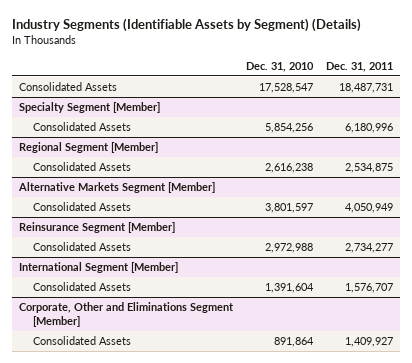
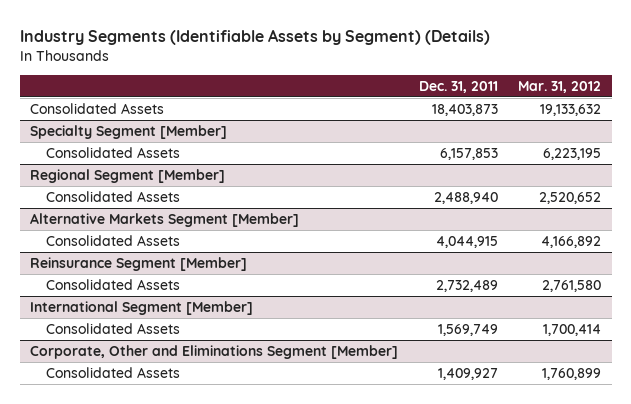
[245,61,314,72] Dec. 31, 2010 -> none
none -> [518,80,602,93] Mar. 31, 2012
[339,83,394,94] 18,487,731 -> [431,103,498,116] 18,403,873
[345,123,394,134] 6,180,996 -> [439,147,498,160] 6,157,853
[345,163,394,174] 2,534,875 -> [433,191,498,204] 2,488,940
[345,203,394,214] 4,050,949 -> [435,235,498,248] 4,044,915
[345,243,394,254] 2,734,277 -> [435,279,498,292] 2,732,489
[345,283,394,294] 1,576,707 -> [437,323,498,336] 1,569,749

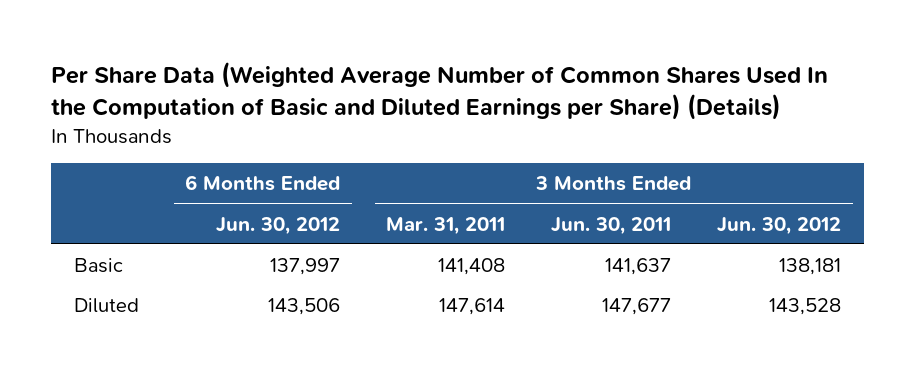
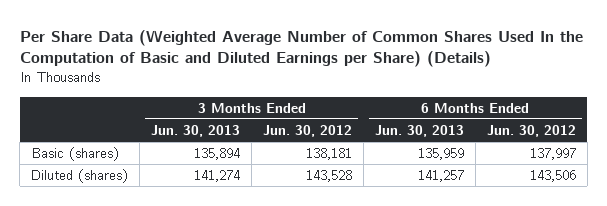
[386,216,506,235] Mar. 31, 2011 -> none
[551,216,672,235] Jun. 30, 2011 -> none
none -> [151,124,241,137] Jun. 30, 2013
none -> [374,124,464,137] Jun. 30, 2013
[74,258,124,274] Basic -> [31,147,120,162] Basic (shares)
[74,298,140,314] Diluted -> [31,169,129,184] Diluted (shares)

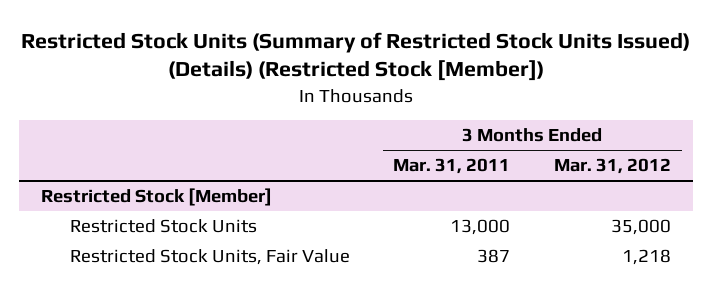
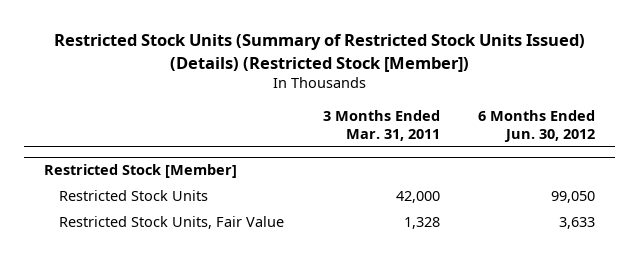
[554,158,672,175] Mar. 31, 2012 -> none
none -> [478,109,596,142] 6 Months Ended Jun. 30, 2012
[450,219,511,236] 13,000 -> [395,191,440,204] 42,000
[477,249,511,264] 387 -> [403,217,440,230] 1,328

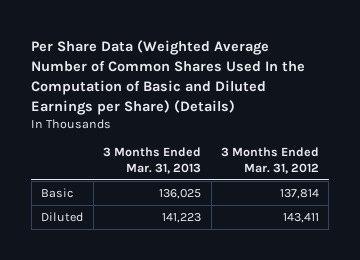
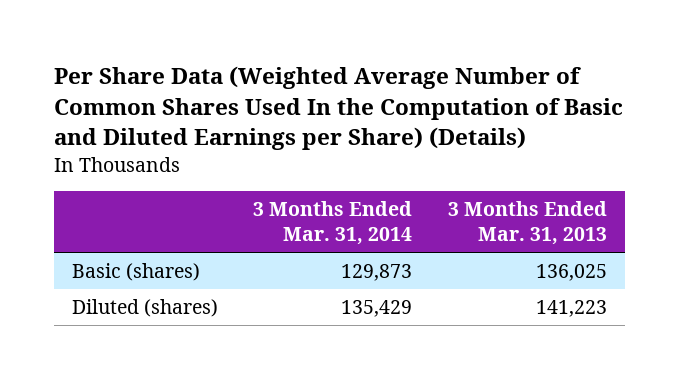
[221,147,320,174] 3 Months Ended Mar. 31, 2012 -> none
none -> [253,201,413,246] 3 Months Ended Mar. 31, 2014
[41,187,74,198] Basic -> [71,263,200,282] Basic (shares)
[41,211,84,222] Diluted -> [71,299,218,318] Diluted (shares)

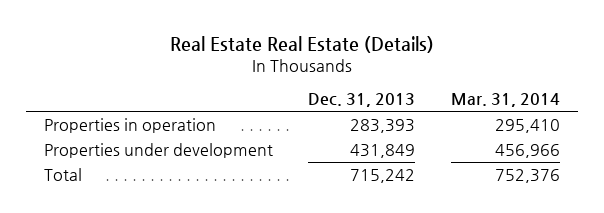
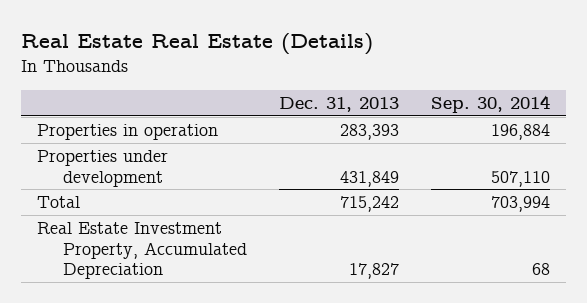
[450,92,560,107] Mar. 31, 2014 -> none
none -> [431,95,551,114] Sep. 30, 2014
none -> [36,222,248,280] Real Estate Investment Property, Accumulated Depreciation

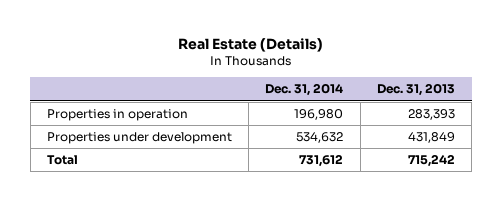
[20,33,373,56] Real Estate Real Estate (Details) -> [177,38,323,53] Real Estate (Details)
[431,95,551,114] Sep. 30, 2014 -> none
none -> [265,83,344,97] Dec. 31, 2014
[36,222,248,280] Real Estate Investment Property, Accumulated Depreciation -> none

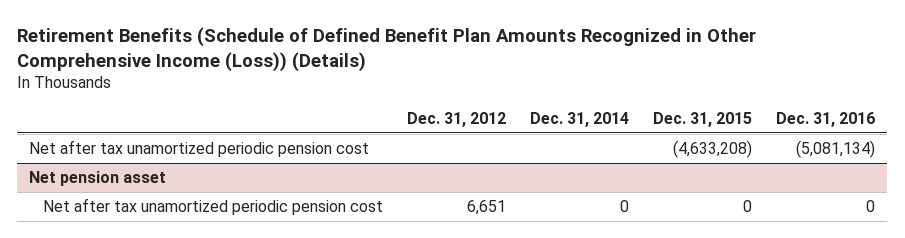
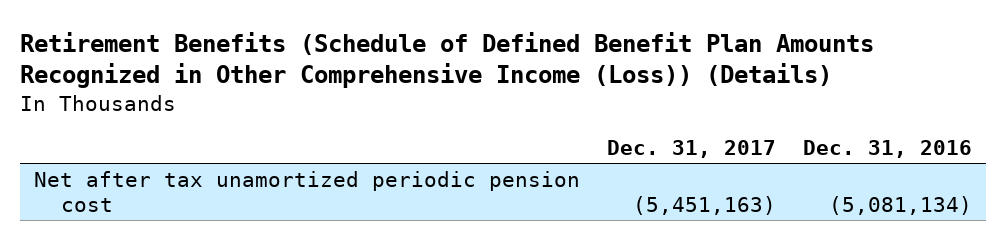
[407,112,507,128] Dec. 31, 2012 -> none
[530,112,630,128] Dec. 31, 2014 -> none
[653,112,753,128] Dec. 31, 2015 -> none
none -> [606,139,776,158] Dec. 31, 2017
[29,170,167,186] Net pension asset -> none
[43,197,384,215] Net after tax unamortized periodic pension cost -> none

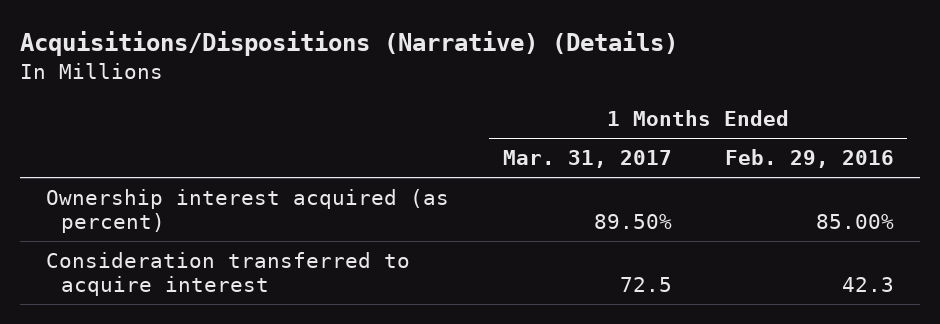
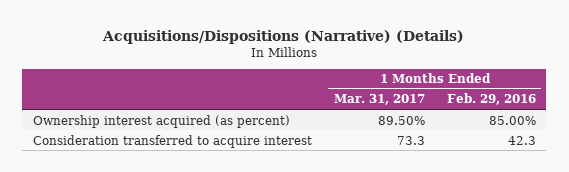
[619,276,672,292] 72.5 -> [396,135,425,145] 73.3

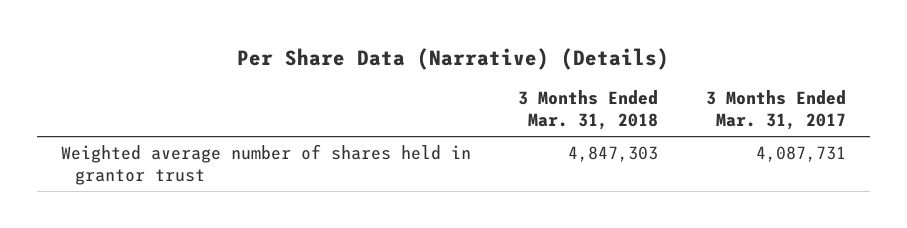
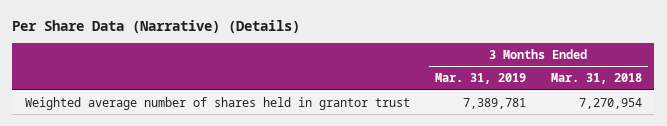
[705,90,846,131] 3 Months Ended Mar. 31, 2017 -> none
none -> [434,73,526,85] Mar. 31, 2019
[568,146,659,163] 4,847,303 -> [578,97,642,109] 7,270,954

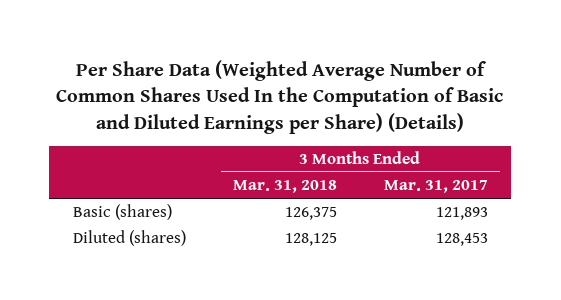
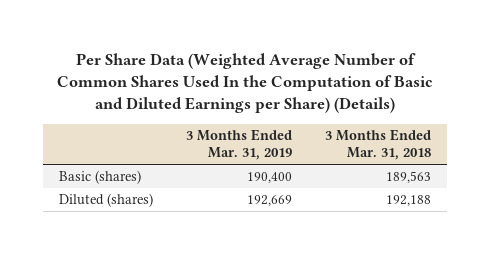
[383,180,488,194] Mar. 31, 2017 -> none
none -> [185,128,292,161] 3 Months Ended Mar. 31, 2019
[284,207,337,221] 126,375 -> [385,171,431,184] 189,563
[284,233,337,247] 128,125 -> [385,195,431,207] 192,188

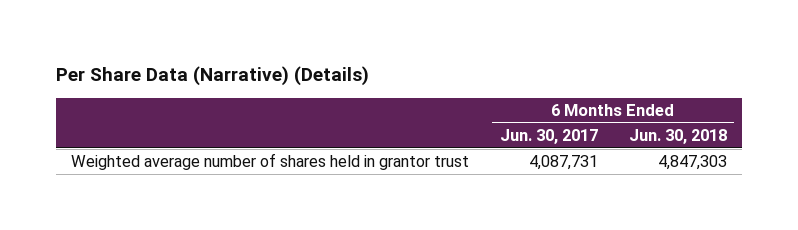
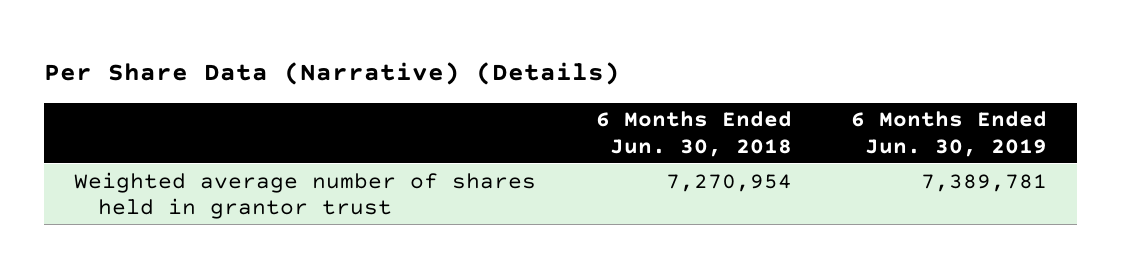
[500,129,599,145] Jun. 30, 2017 -> none
none -> [850,111,1047,157] 6 Months Ended Jun. 30, 2019
[657,155,727,171] 4,847,303 -> [665,173,792,192] 7,270,954

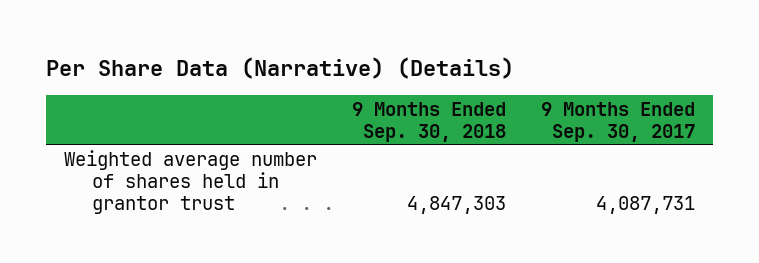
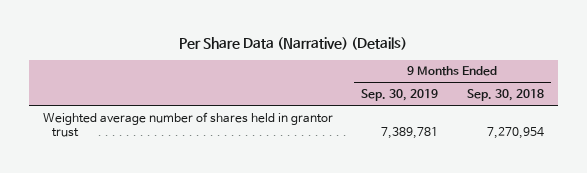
[541,101,696,142] 9 Months Ended Sep. 30, 2017 -> none
none -> [361,89,439,102] Sep. 30, 2019
[406,195,506,214] 4,847,303 -> [486,127,544,140] 7,270,954

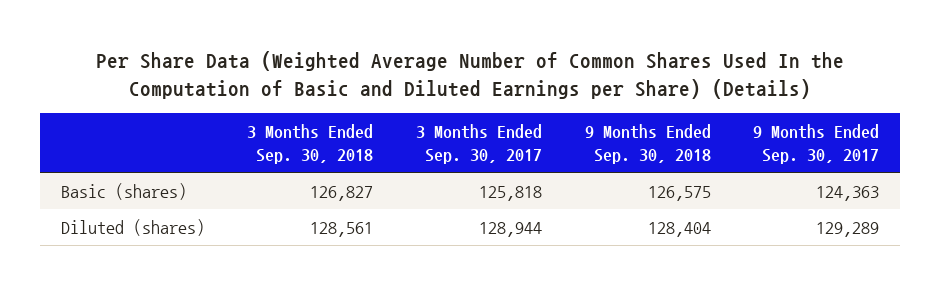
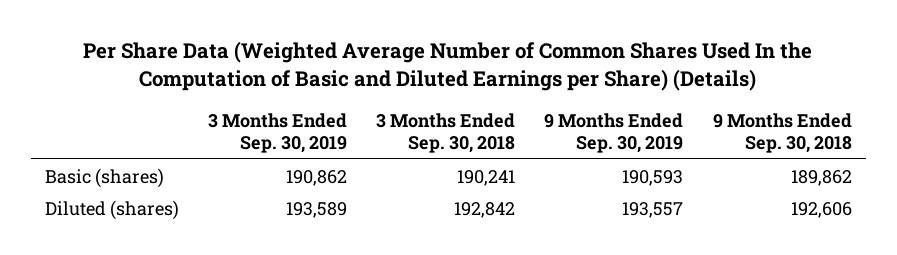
[416,123,543,165] 3 Months Ended Sep. 30, 2017 -> none
[753,123,880,165] 9 Months Ended Sep. 30, 2017 -> none
none -> [208,113,348,154] 3 Months Ended Sep. 30, 2019
none -> [544,113,684,154] 9 Months Ended Sep. 30, 2019
[310,185,374,201] 126,827 -> [457,169,516,186] 190,241
[647,185,711,201] 126,575 -> [790,169,852,186] 189,862
[310,221,374,237] 128,561 -> [454,201,516,218] 192,842
[647,221,711,237] 128,404 -> [790,201,852,218] 192,606

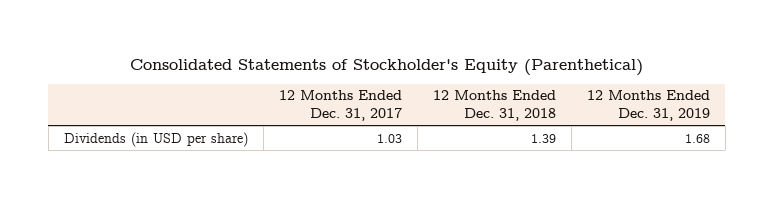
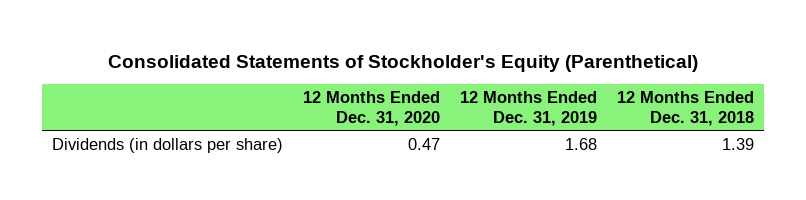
[278,90,402,121] 12 Months Ended Dec. 31, 2017 -> none
none -> [302,91,440,126] 12 Months Ended Dec. 31, 2020
[63,131,248,147] Dividends (in USD per share) -> [51,138,283,154] Dividends (in dollars per share)

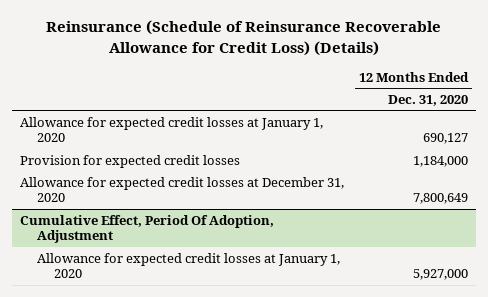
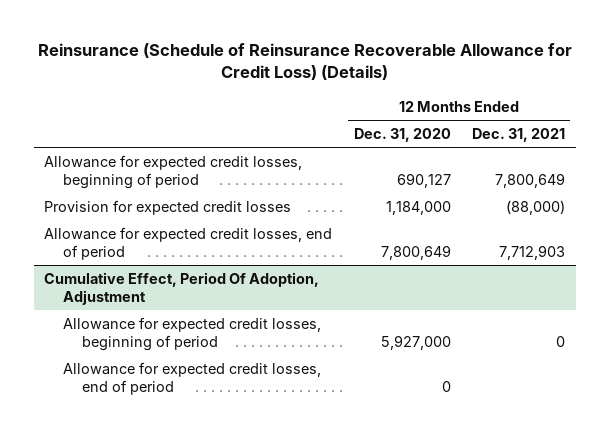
none -> [471,127,565,142] Dec. 31, 2021
[19,116,323,143] Allowance for expected credit losses at January 1, 2020 -> [44,154,303,189] Allowance for expected credit losses, beginning of period
[19,176,344,203] Allowance for expected credit losses at December 31, 2020 -> [44,226,333,260] Allowance for expected credit losses, end of period
[36,252,340,279] Allowance for expected credit losses at January 1, 2020 -> [63,316,322,351] Allowance for expected credit losses, beginning of period
none -> [63,361,322,395] Allowance for expected credit losses, end of period

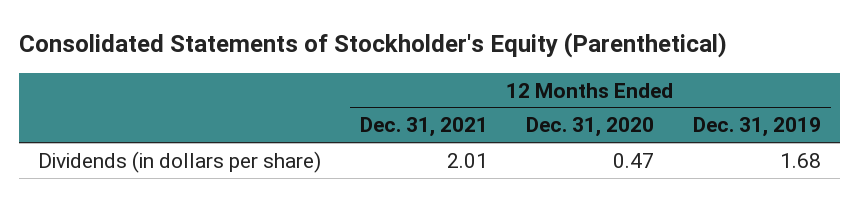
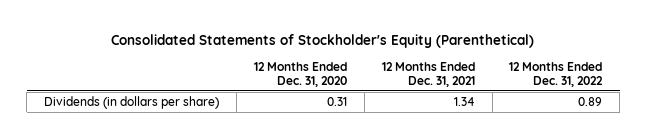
[692,117,821,138] Dec. 31, 2019 -> none
none -> [509,62,604,87] 12 Months Ended Dec. 31, 2022
[446,152,488,168] 2.01 -> [453,97,475,107] 1.34
[613,152,655,168] 0.47 -> [327,97,348,107] 0.31

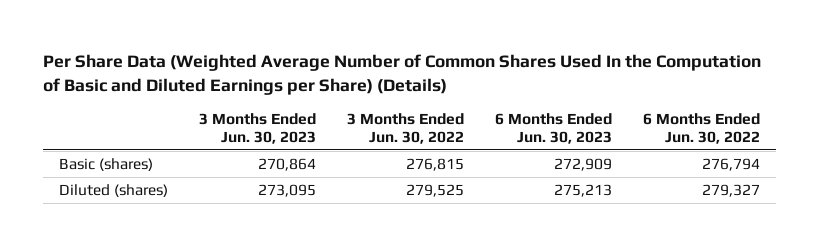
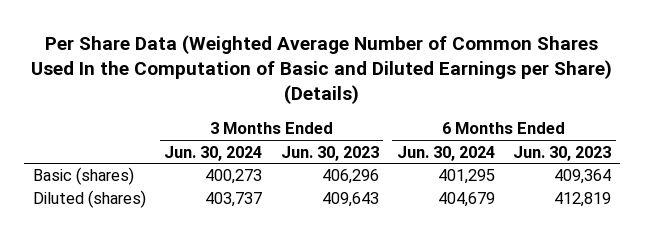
[347,112,465,145] 3 Months Ended Jun. 30, 2022 -> none
[643,112,761,145] 6 Months Ended Jun. 30, 2022 -> none
none -> [164,145,263,161] Jun. 30, 2024
none -> [397,145,496,161] Jun. 30, 2024
[257,157,316,171] 270,864 -> [321,169,379,185] 406,296
[554,157,613,171] 272,909 -> [554,169,612,185] 409,364
[257,183,316,197] 273,095 -> [321,192,379,208] 409,643
[554,183,613,197] 275,213 -> [554,192,612,208] 412,819

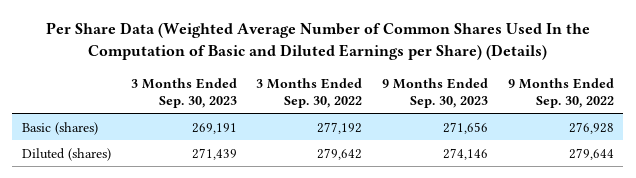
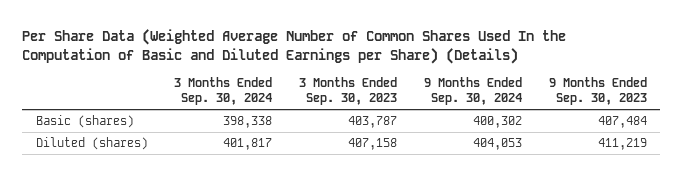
[256,77,363,108] 3 Months Ended Sep. 30, 2022 -> none
[507,77,614,108] 9 Months Ended Sep. 30, 2022 -> none
none -> [174,77,273,106] 3 Months Ended Sep. 30, 2024
none -> [424,77,523,106] 9 Months Ended Sep. 30, 2024
[191,122,237,134] 269,191 -> [348,116,398,129] 403,787
[443,121,489,134] 271,656 -> [598,116,648,129] 407,484
[191,147,237,160] 271,439 -> [348,138,398,151] 407,158
[443,147,489,160] 274,146 -> [598,138,648,151] 411,219

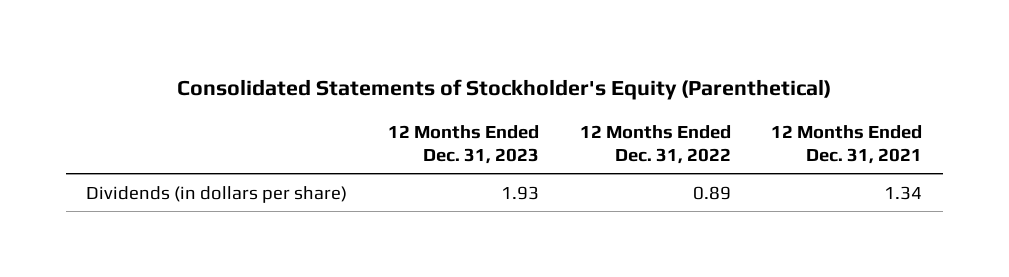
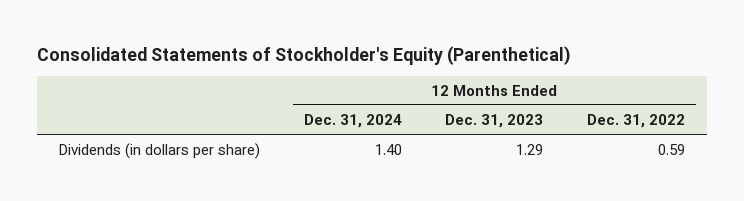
[771,125,923,164] 12 Months Ended Dec. 31, 2021 -> none
none -> [303,113,402,128] Dec. 31, 2024
[500,185,539,200] 1.93 -> [516,144,544,156] 1.29
[692,185,731,200] 0.89 -> [658,144,686,156] 0.59

